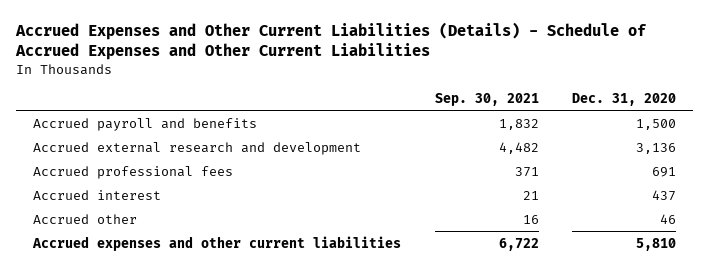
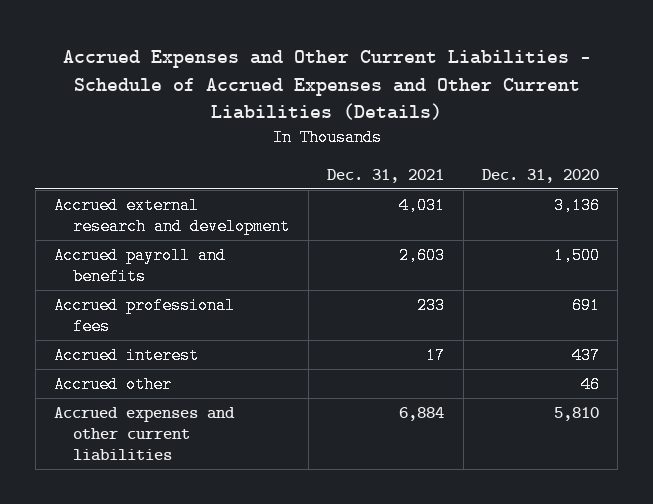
[14,21,647,60] Accrued Expenses and Other Current Liabilities (Details) - Schedule of Accrued Expenses and Other Current Liabilities -> [62,50,591,121] Accrued Expenses and Other Current Liabilities - Schedule of Accrued Expenses and Other Current Liabilities (Details)
[434,93,539,107] Sep. 30, 2021 -> none
none -> [327,168,445,183] Dec. 31, 2021
[32,117,257,131] Accrued payroll and benefits -> [54,246,227,286] Accrued payroll and benefits

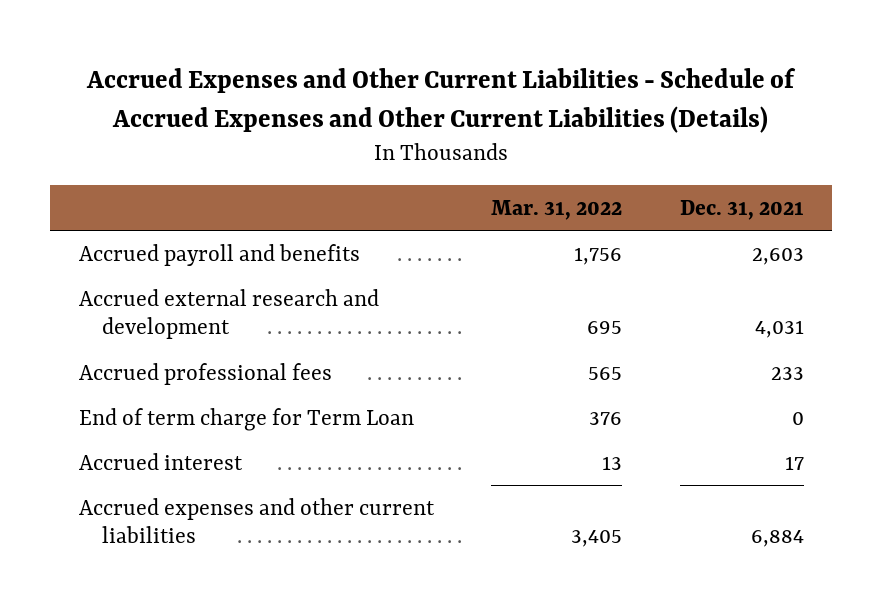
[481,168,599,183] Dec. 31, 2020 -> none
none -> [491,199,623,220] Mar. 31, 2022
[54,196,291,236] Accrued external research and development -> [78,288,379,340] Accrued external research and development
none -> [78,407,414,431] End of term charge for Term Loan
[54,375,173,393] Accrued other -> none

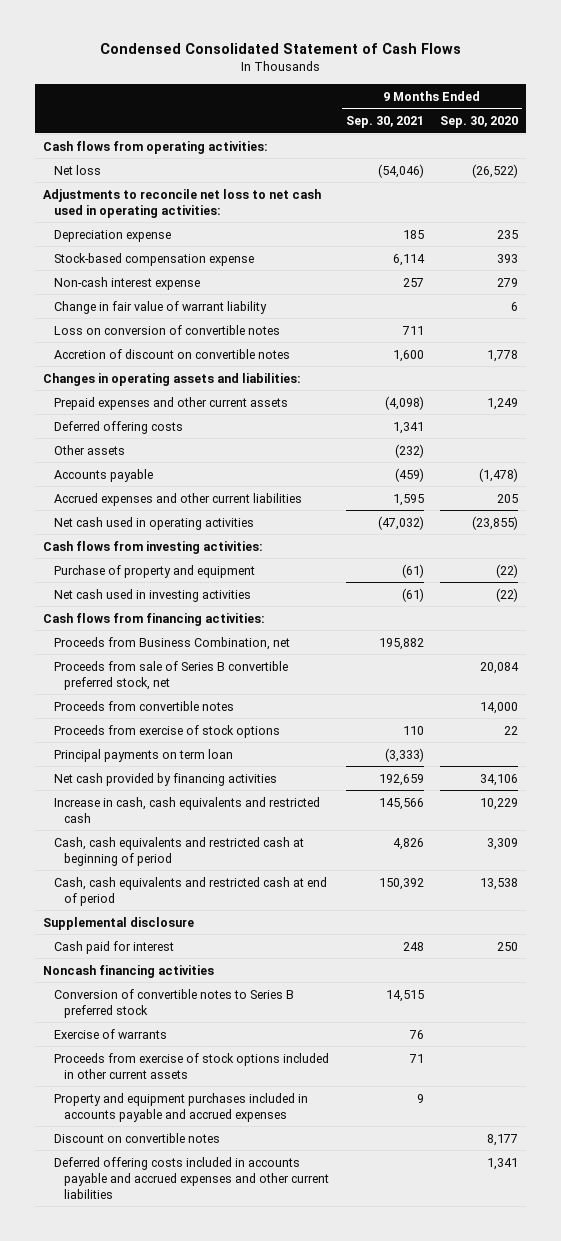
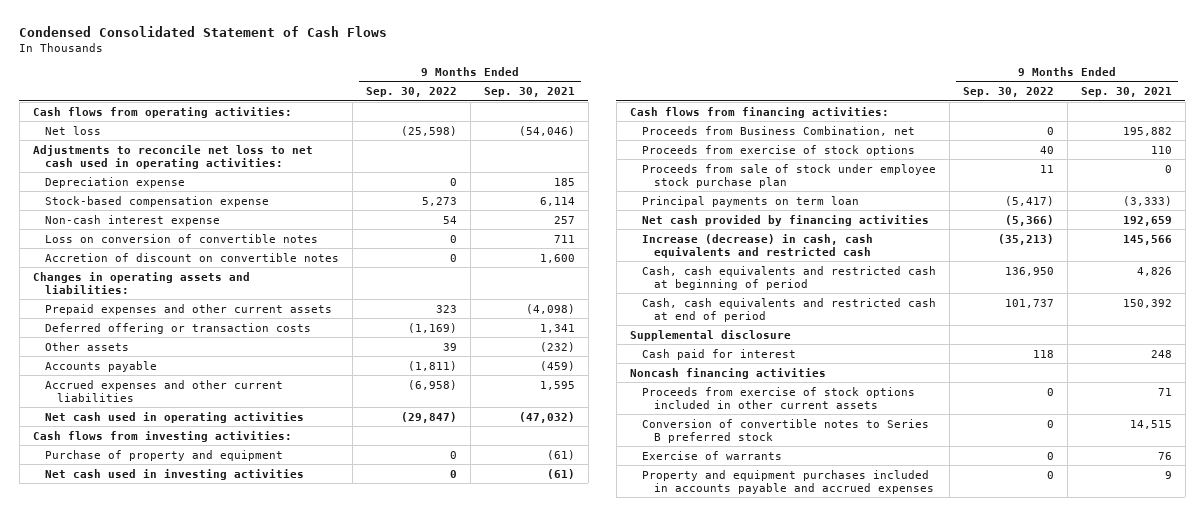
[440,116,519,129] Sep. 30, 2020 -> none
none -> [365,87,457,98] Sep. 30, 2022
[53,300,267,314] Change in fair value of warrant liability -> none
[53,420,183,434] Deferred offering costs -> [44,322,311,334] Deferred offering or transaction costs
[53,660,288,690] Proceeds from sale of Series B convertible preferred stock, net -> none
[53,700,234,711] Proceeds from convertible notes -> none
none -> [641,163,936,189] Proceeds from sale of stock under employee stock purchase plan
[53,796,320,823] Increase in cash, cash equivalents and restricted cash -> [641,233,873,259] Increase (decrease) in cash, cash equivalents and restricted cash
[53,1052,329,1079] Proceeds from exercise of stock options included in other current assets -> [641,386,915,410] Proceeds from exercise of stock options included in other current assets
[53,1132,220,1143] Discount on convertible notes -> none
[53,1156,330,1199] Deferred offering costs included in accounts payable and accrued expenses and other current liabilities -> none

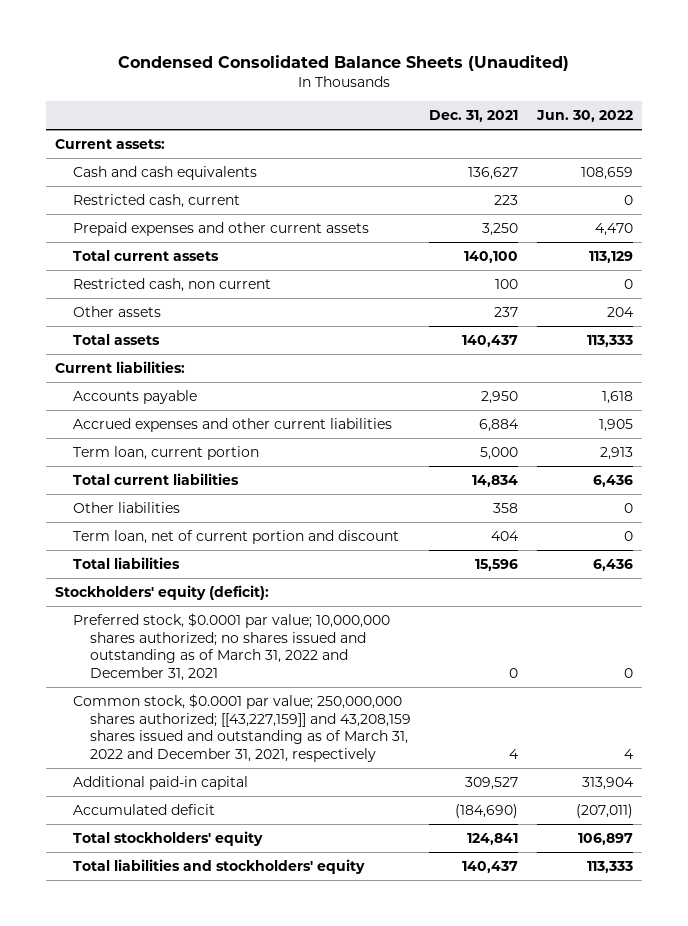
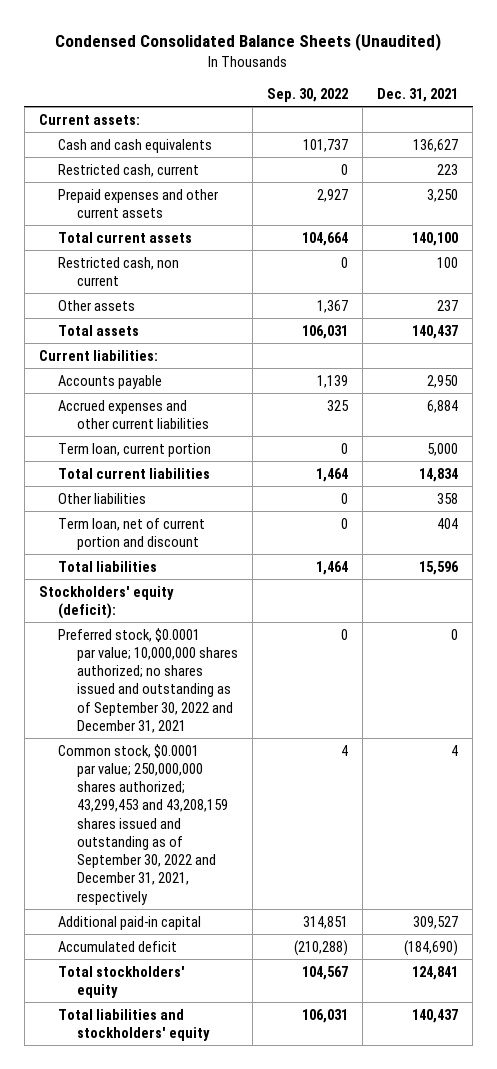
[535,109,633,122] Jun. 30, 2022 -> none
none -> [266,87,348,102] Sep. 30, 2022
[72,613,390,681] Preferred stock, $0.0001 par value; 10,000,000 shares authorized; no shares issued and outstanding as of March 31, 2022 and December 31, 2021 -> [57,627,238,733] Preferred stock, $0.0001 par value; 10,000,000 shares authorized; no shares issued and outstanding as of September 30, 2022 and December 31, 2021
[72,694,412,762] Common stock, $0.0001 par value; 250,000,000 shares authorized; [[43,227,159]] and 43,208,159 shares issued and outstanding as of March 31, 2022 and December 31, 2021, respectively -> [57,743,228,905] Common stock, $0.0001 par value; 250,000,000 shares authorized; 43,299,453 and 43,208,159 shares issued and outstanding as of September 30, 2022 and December 31, 2021, respectively

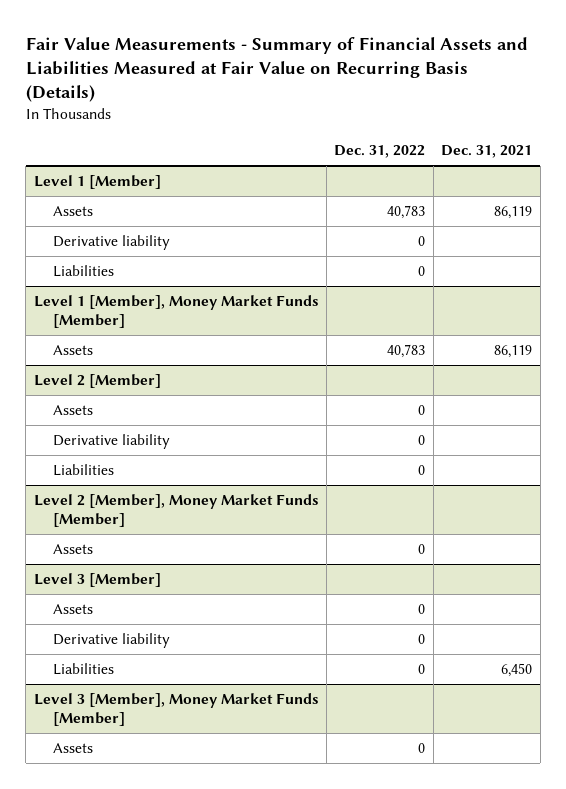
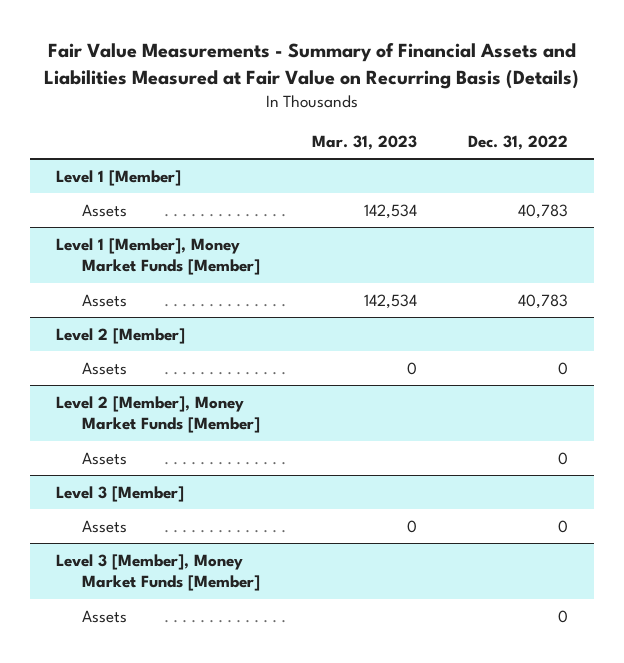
[441,144,533,158] Dec. 31, 2021 -> none
none -> [311,134,417,150] Mar. 31, 2023
[53,235,171,251] Derivative liability -> none
[53,265,115,278] Liabilities -> none
[53,434,171,450] Derivative liability -> none
[53,464,115,477] Liabilities -> none
[53,633,171,649] Derivative liability -> none
[53,663,115,676] Liabilities -> none

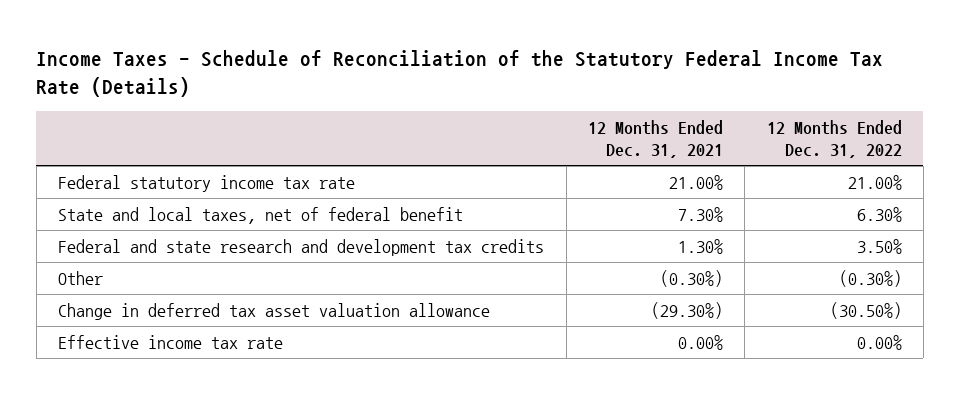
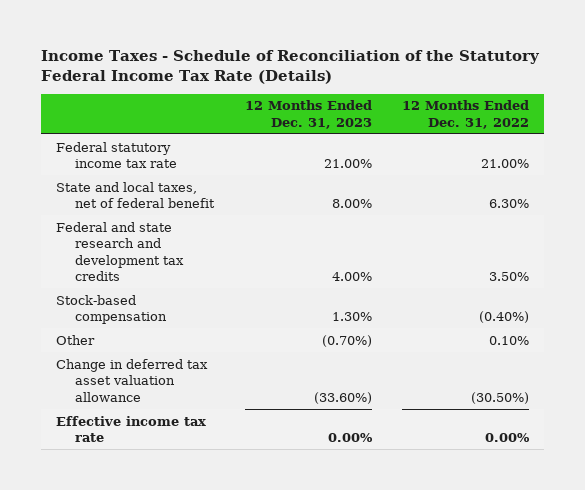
[587,119,723,159] 12 Months Ended Dec. 31, 2021 -> none
none -> [244,100,372,129] 12 Months Ended Dec. 31, 2023
none -> [56,294,167,325] Stock-based compensation
[838,269,902,287] (0.30%) -> [489,335,530,345] 0.10%

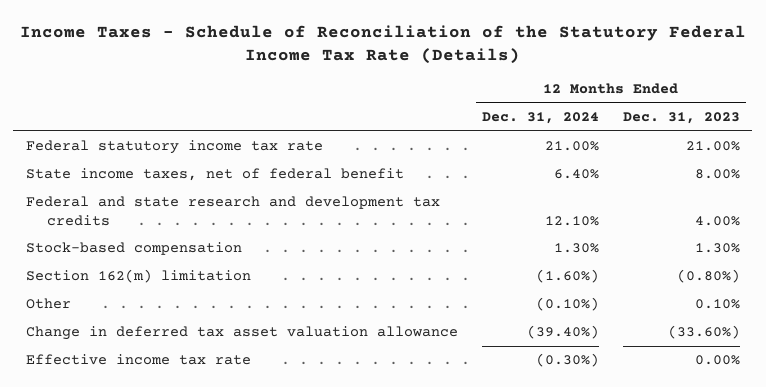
[402,100,530,129] 12 Months Ended Dec. 31, 2022 -> none
none -> [481,112,599,125] Dec. 31, 2024
[56,181,215,209] State and local taxes, net of federal benefit -> [25,168,404,182] State income taxes, net of federal benefit
none -> [25,269,251,284] Section 162(m) limitation
[321,334,372,347] (0.70%) -> [695,299,741,310] 0.10%

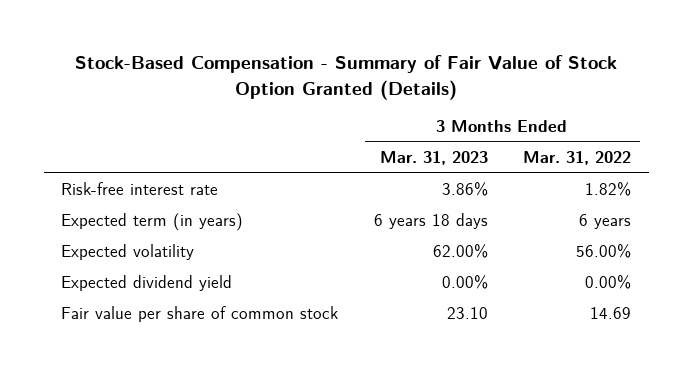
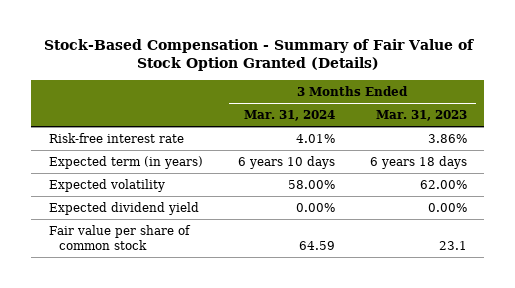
[523,151,632,166] Mar. 31, 2022 -> none
none -> [243,109,335,121] Mar. 31, 2024
[446,307,488,320] 23.10 -> [438,241,467,251] 23.1

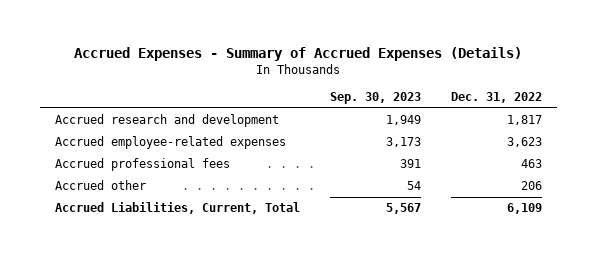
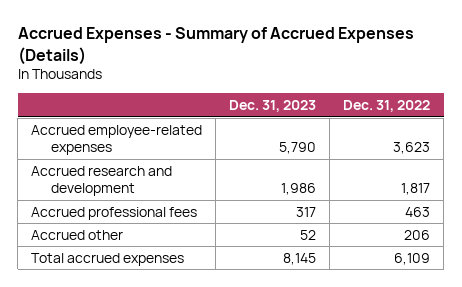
[329,91,421,104] Sep. 30, 2023 -> none
none -> [229,99,317,112] Dec. 31, 2023
[54,114,279,128] Accrued research and development -> [31,165,173,197] Accrued research and development
[54,202,300,215] Accrued Liabilities, Current, Total -> [31,252,185,266] Total accrued expenses

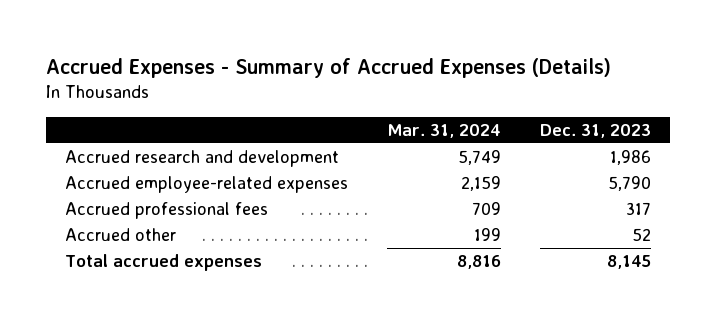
[343,99,431,112] Dec. 31, 2022 -> none
none -> [386,123,501,138] Mar. 31, 2024
[31,124,203,156] Accrued employee-related expenses -> [65,176,349,194] Accrued employee-related expenses

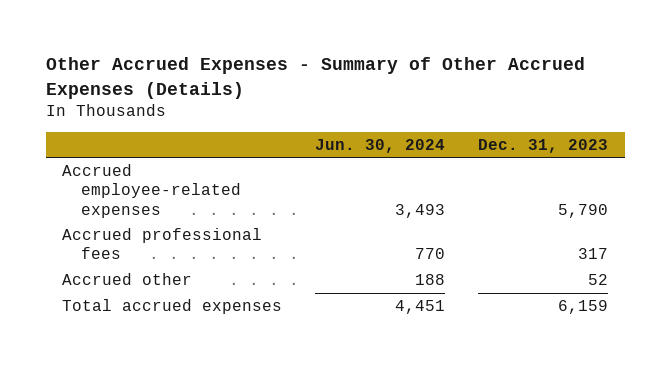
[45,58,611,79] Accrued Expenses - Summary of Accrued Expenses (Details) -> [45,57,585,99] Other Accrued Expenses - Summary of Other Accrued Expenses (Details)
[386,123,501,138] Mar. 31, 2024 -> none
none -> [315,138,446,153] Jun. 30, 2024
[65,150,340,168] Accrued research and development -> none
[606,255,651,270] 8,145 -> [558,300,609,315] 6,159

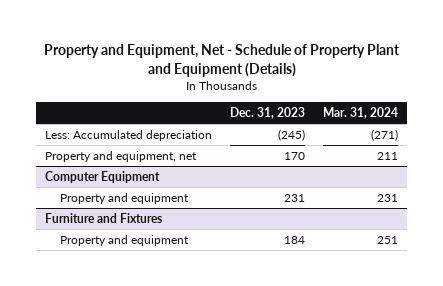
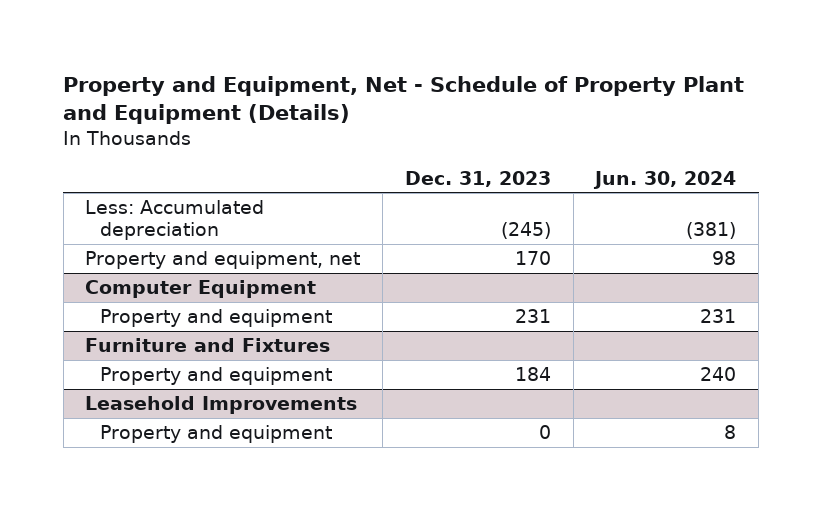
[323,107,399,120] Mar. 31, 2024 -> none
none -> [593,170,737,189] Jun. 30, 2024
none -> [85,396,358,415] Leasehold Improvements
none -> [100,425,333,444] Property and equipment

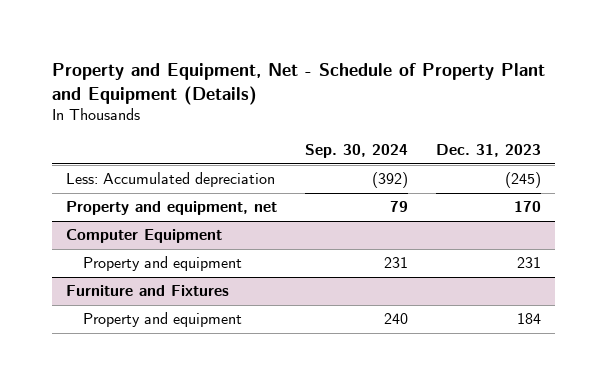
[593,170,737,189] Jun. 30, 2024 -> none
none -> [304,143,408,158] Sep. 30, 2024
[85,396,358,415] Leasehold Improvements -> none
[100,425,333,444] Property and equipment -> none

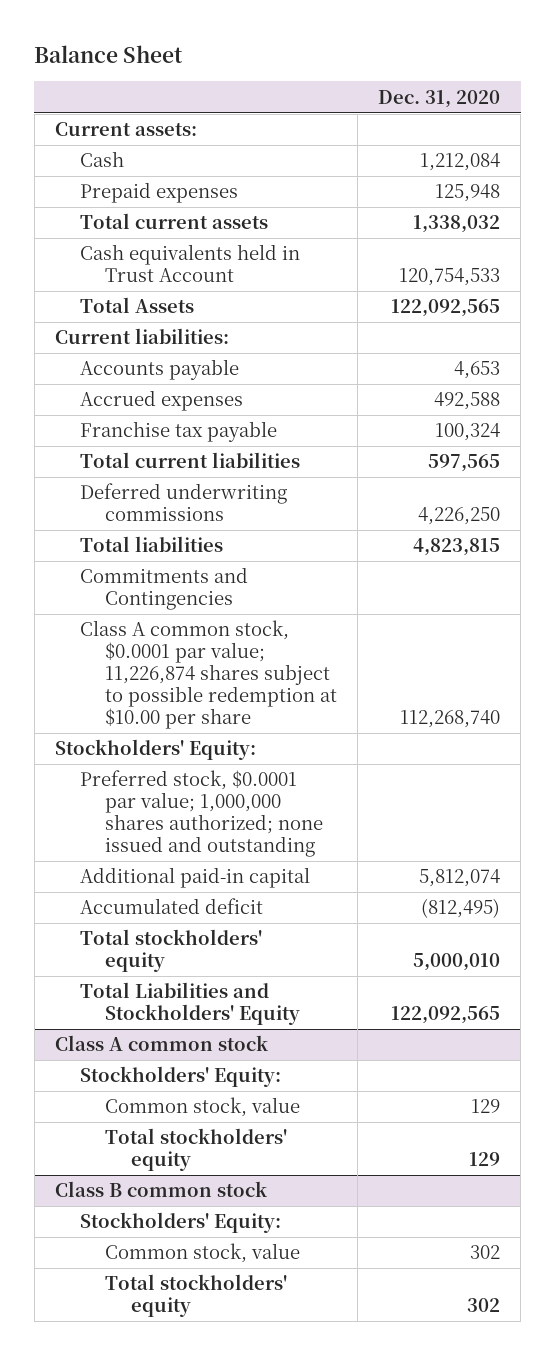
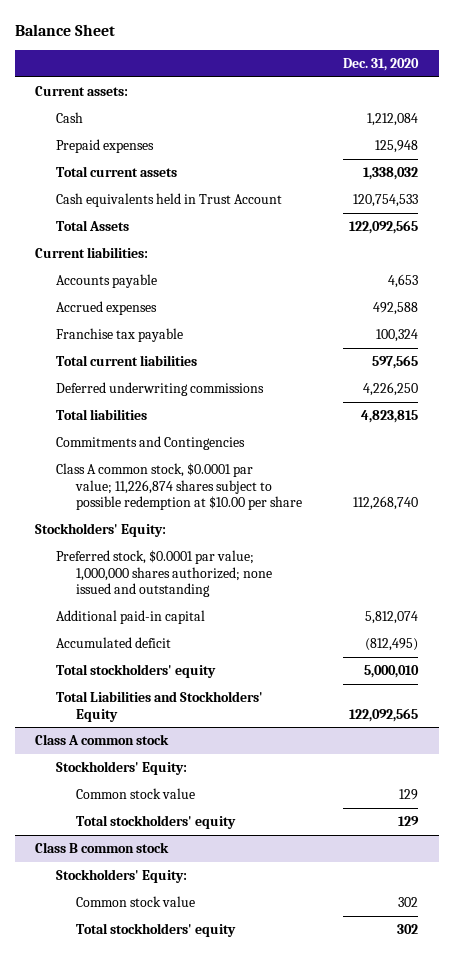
[105,1097,301,1118] Common stock, value -> [76,788,196,800] Common stock value
[105,1243,301,1264] Common stock, value -> [76,896,196,908] Common stock value

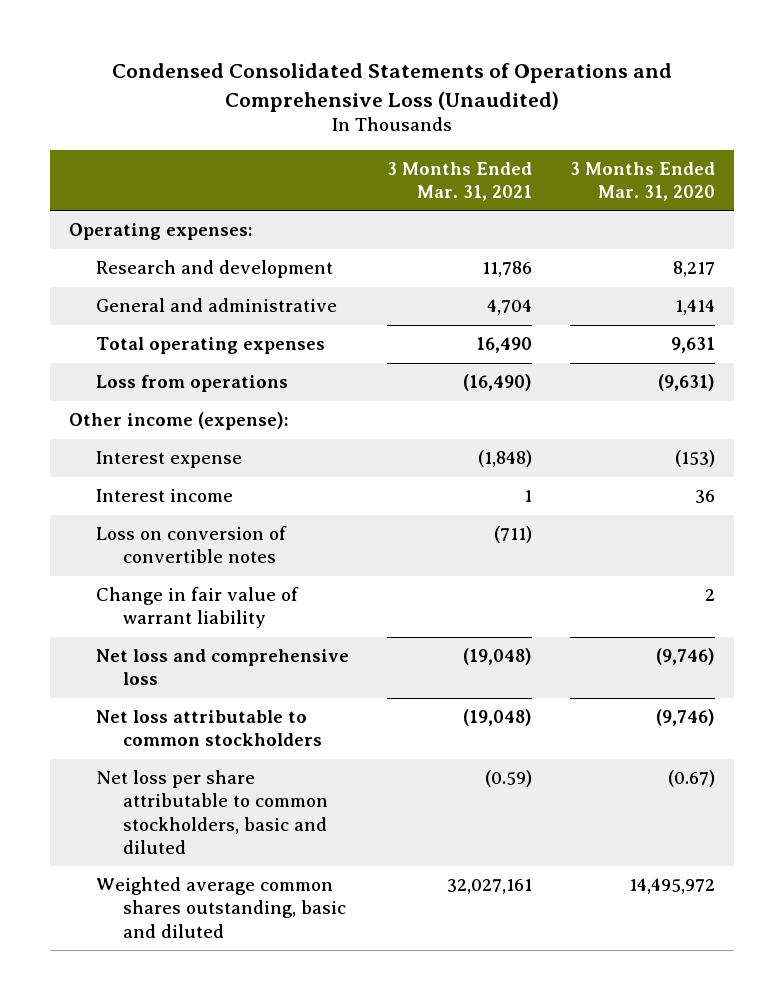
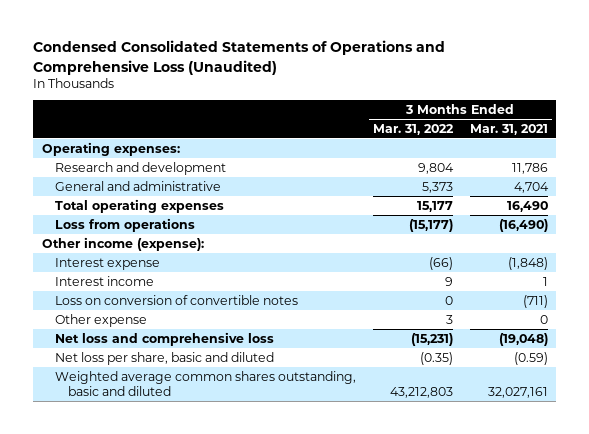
[570,161,716,201] 3 Months Ended Mar. 31, 2020 -> none
none -> [372,123,454,135] Mar. 31, 2022
[96,587,300,629] Change in fair value of warrant liability -> none
none -> [54,313,147,327] Other expense
[96,710,323,747] Net loss attributable to common stockholders -> none
[96,770,329,854] Net loss per share attributable to common stockholders, basic and diluted -> [54,351,274,365] Net loss per share, basic and diluted

